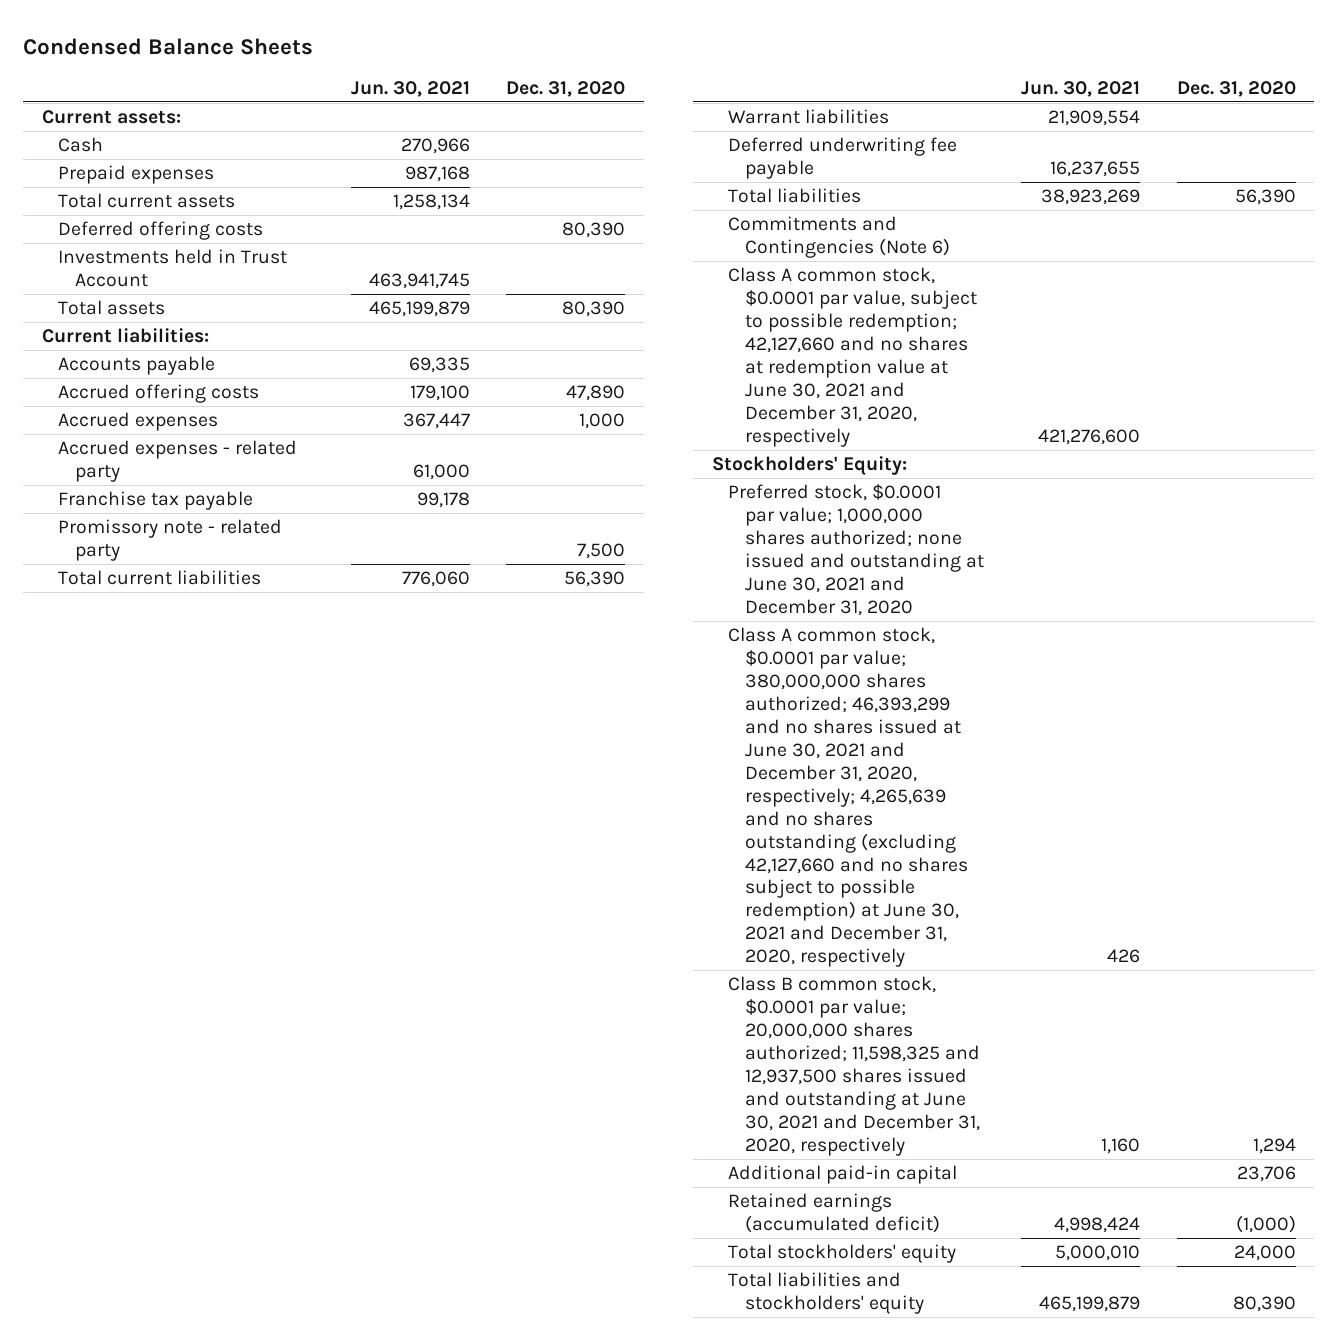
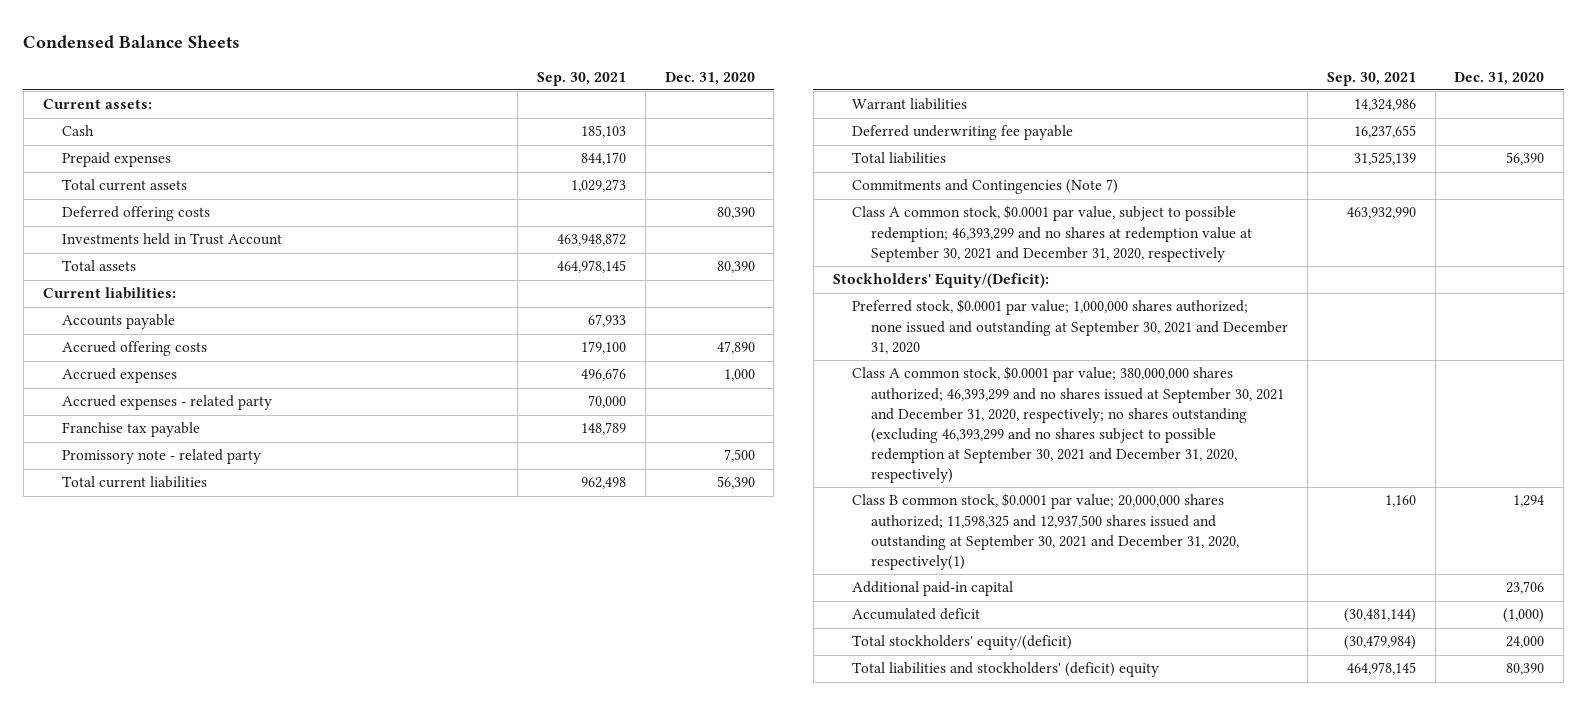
[350,80,470,97] Jun. 30, 2021 -> none
none -> [536,71,626,86] Sep. 30, 2021
[728,216,950,259] Commitments and Contingencies (Note 6) -> [851,179,1118,195] Commitments and Contingencies (Note 7)
[728,267,977,447] Class A common stock, $0.0001 par value, subject to possible redemption; 42,127,660 and no shares at redemption value at June 30, 2021 and December 31, 2020, respectively -> [851,205,1253,262] Class A common stock, $0.0001 par value, subject to possible redemption; 46,393,299 and no shares at redemption value at September 30, 2021 and December 31, 2020, respectively
[711,456,907,476] Stockholders' Equity: -> [832,273,1049,289] Stockholders' Equity/(Deficit):
[728,484,984,616] Preferred stock, $0.0001 par value; 1,000,000 shares authorized; none issued and outstanding at June 30, 2021 and December 31, 2020 -> [851,299,1289,354] Preferred stock, $0.0001 par value; 1,000,000 shares authorized; none issued and outstanding at September 30, 2021 and December 31, 2020
[728,627,968,968] Class A common stock, $0.0001 par value; 380,000,000 shares authorized; 46,393,299 and no shares issued at June 30, 2021 and December 31, 2020, respectively; 4,265,639 and no shares outstanding (excluding 42,127,660 and no shares subject to possible redemption) at June 30, 2021 and December 31, 2020, respectively -> [851,366,1285,484] Class A common stock, $0.0001 par value; 380,000,000 shares authorized; 46,393,299 and no shares issued at September 30, 2021 and December 31, 2020, respectively; no shares outstanding (excluding 46,393,299 and no shares subject to possible redemption at September 30, 2021 and December 31, 2020, respectively)
[728,976,980,1156] Class B common stock, $0.0001 par value; 20,000,000 shares authorized; 11,598,325 and 12,937,500 shares issued and outstanding at June 30, 2021 and December 31, 2020, respectively -> [851,493,1240,570] Class B common stock, $0.0001 par value; 20,000,000 shares authorized; 11,598,325 and 12,937,500 shares issued and outstanding at September 30, 2021 and December 31, 2020, respectively(1)
[728,1193,940,1234] Retained earnings (accumulated deficit) -> [851,608,980,621] Accumulated deficit
[728,1244,957,1264] Total stockholders' equity -> [851,635,1072,651] Total stockholders' equity/(deficit)
[728,1272,924,1315] Total liabilities and stockholders' equity -> [851,662,1159,678] Total liabilities and stockholders' (deficit) equity

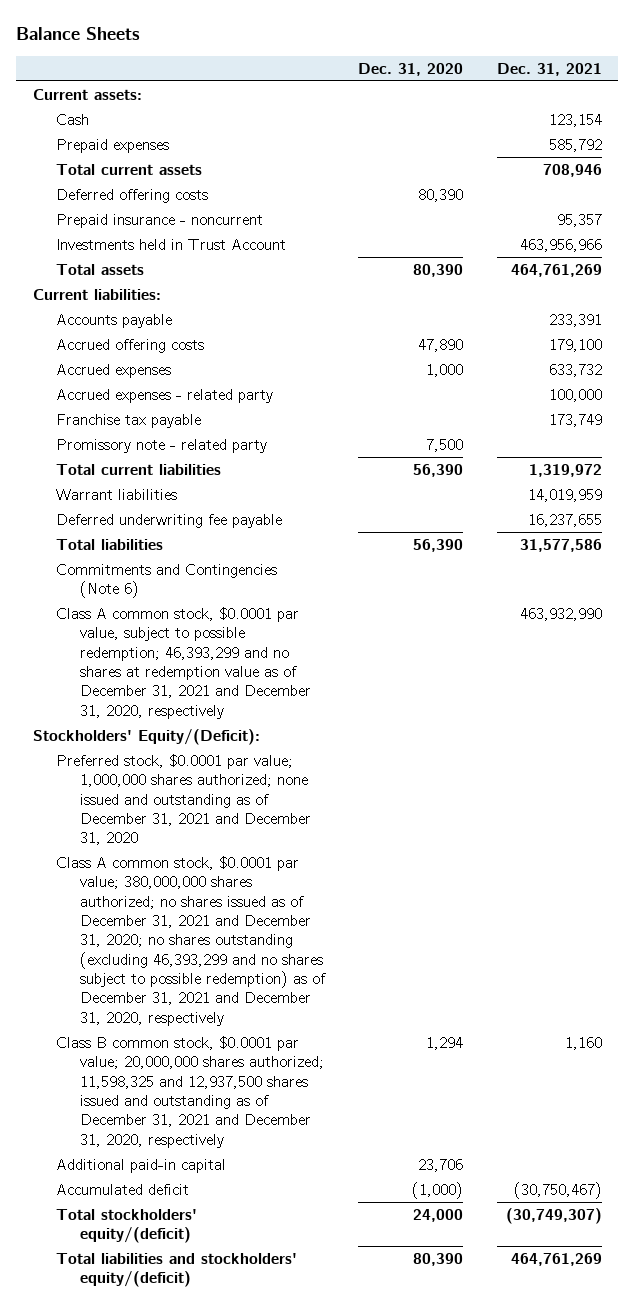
[23,34,241,48] Condensed Balance Sheets -> [15,27,140,41] Balance Sheets
[536,71,626,86] Sep. 30, 2021 -> none
none -> [496,62,602,76] Dec. 31, 2021
none -> [56,213,264,228] Prepaid insurance - noncurrent
[851,179,1118,195] Commitments and Contingencies (Note 7) -> [56,563,278,599] Commitments and Contingencies (Note 6)
[851,205,1253,262] Class A common stock, $0.0001 par value, subject to possible redemption; 46,393,299 and no shares at redemption value at September 30, 2021 and December 31, 2020, respectively -> [56,606,311,719] Class A common stock, $0.0001 par value, subject to possible redemption; 46,393,299 and no shares at redemption value as of December 31, 2021 and December 31, 2020, respectively
[851,299,1289,354] Preferred stock, $0.0001 par value; 1,000,000 shares authorized; none issued and outstanding at September 30, 2021 and December 31, 2020 -> [56,753,311,846] Preferred stock, $0.0001 par value; 1,000,000 shares authorized; none issued and outstanding as of December 31, 2021 and December 31, 2020
[851,366,1285,484] Class A common stock, $0.0001 par value; 380,000,000 shares authorized; 46,393,299 and no shares issued at September 30, 2021 and December 31, 2020, respectively; no shares outstanding (excluding 46,393,299 and no shares subject to possible redemption at September 30, 2021 and December 31, 2020, respectively) -> [56,855,326,1026] Class A common stock, $0.0001 par value; 380,000,000 shares authorized; no shares issued as of December 31, 2021 and December 31, 2020; no shares outstanding (excluding 46,393,299 and no shares subject to possible redemption) as of December 31, 2021 and December 31, 2020, respectively
[851,493,1240,570] Class B common stock, $0.0001 par value; 20,000,000 shares authorized; 11,598,325 and 12,937,500 shares issued and outstanding at September 30, 2021 and December 31, 2020, respectively(1) -> [56,1035,324,1148] Class B common stock, $0.0001 par value; 20,000,000 shares authorized; 11,598,325 and 12,937,500 shares issued and outstanding as of December 31, 2021 and December 31, 2020, respectively
[851,662,1159,678] Total liabilities and stockholders' (deficit) equity -> [56,1252,298,1288] Total liabilities and stockholders' equity/(deficit)

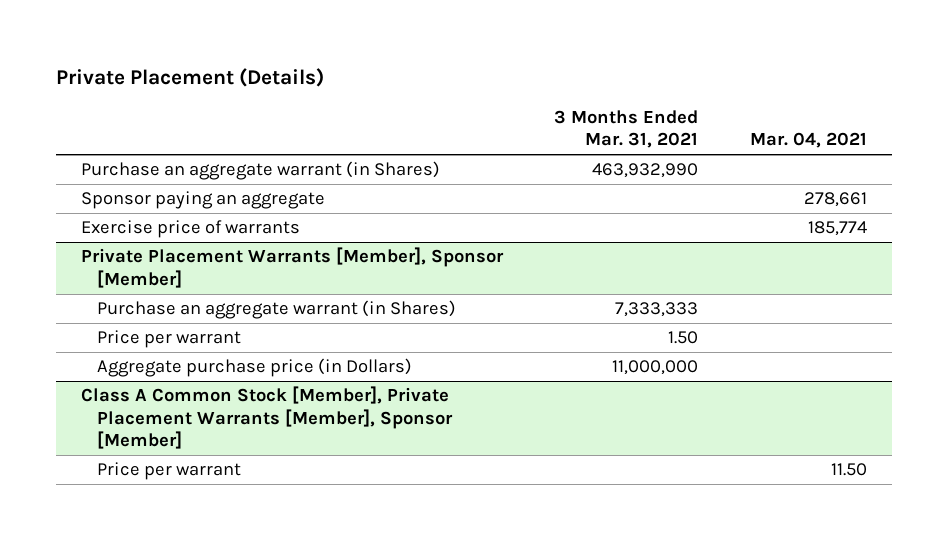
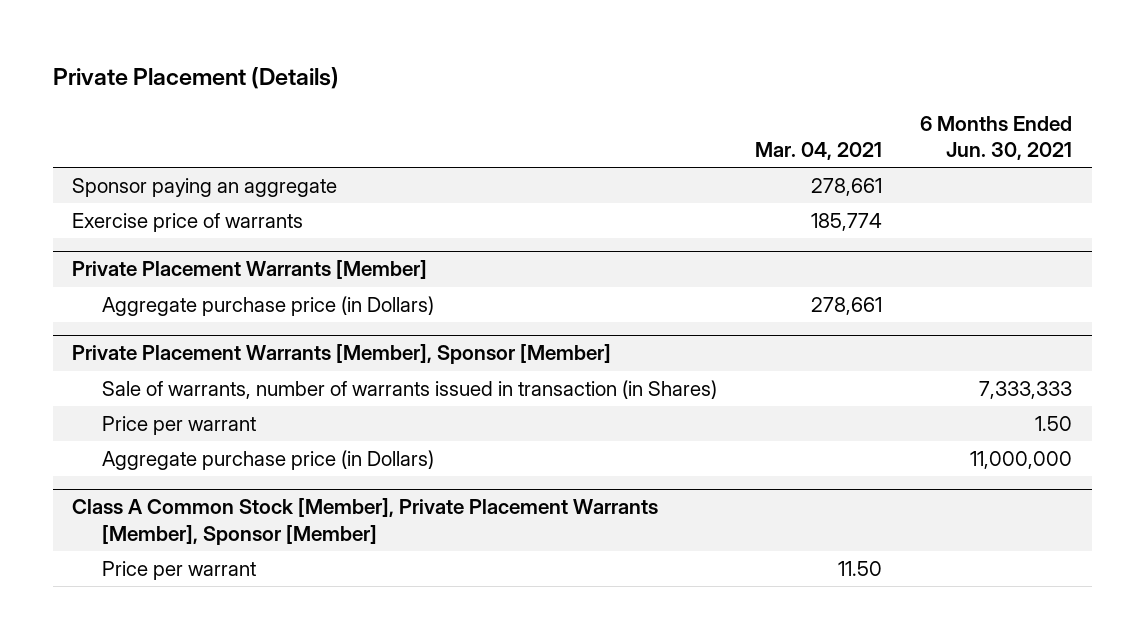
[554,109,699,149] 3 Months Ended Mar. 31, 2021 -> none
none -> [920,115,1073,161] 6 Months Ended Jun. 30, 2021
[81,161,441,181] Purchase an aggregate warrant (in Shares) -> none
none -> [72,260,428,280] Private Placement Warrants [Member]
none -> [101,296,434,317] Aggregate purchase price (in Dollars)
[97,300,457,320] Purchase an aggregate warrant (in Shares) -> none
none -> [101,380,717,400] Sale of warrants, number of warrants issued in transaction (in Shares)

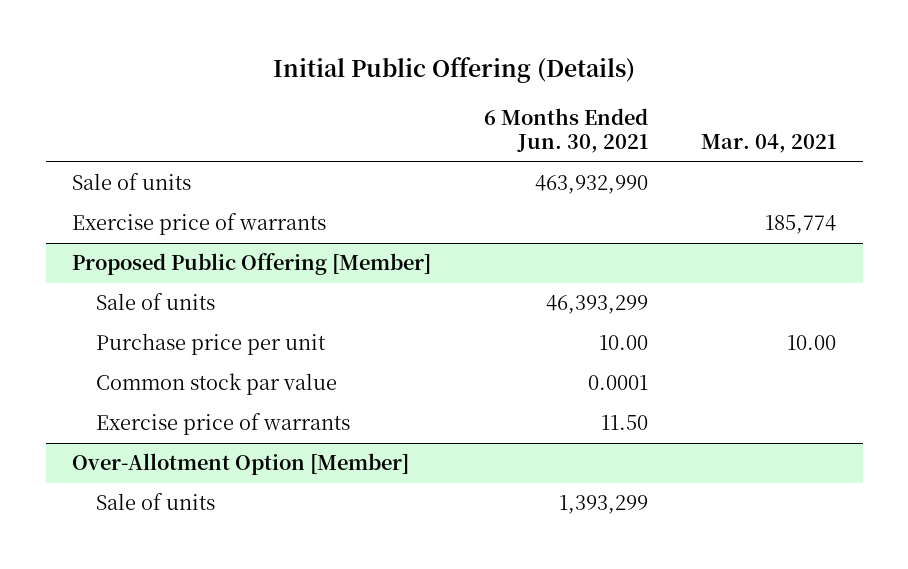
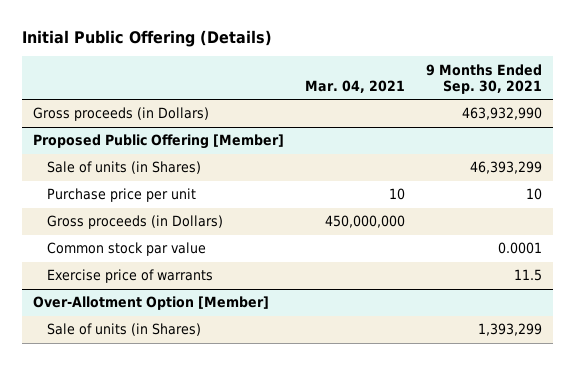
[484,107,649,154] 6 Months Ended Jun. 30, 2021 -> none
none -> [426,63,543,95] 9 Months Ended Sep. 30, 2021
[72,173,192,191] Sale of units -> none
[72,213,327,236] Exercise price of warrants -> none
none -> [32,107,209,122] Gross proceeds (in Dollars)
[96,293,216,311] Sale of units -> [47,161,202,175] Sale of units (in Shares)
[787,335,837,351] 10.00 -> [388,188,405,201] 10
none -> [47,215,224,230] Gross proceeds (in Dollars)
[96,493,216,511] Sale of units -> [47,323,202,337] Sale of units (in Shares)

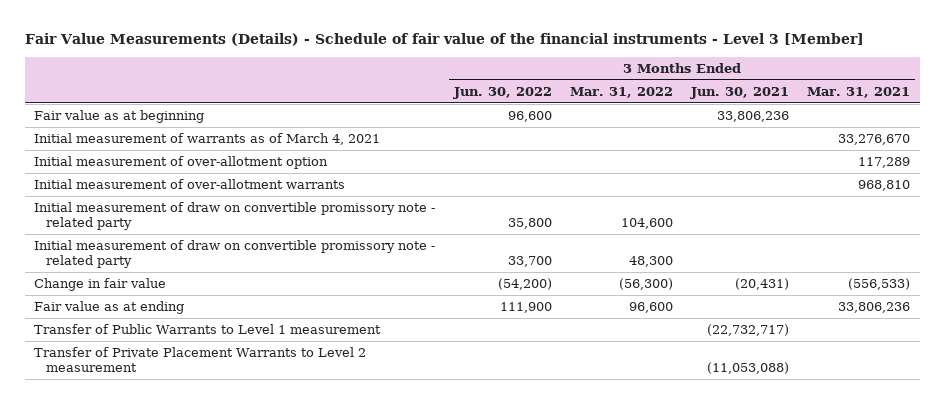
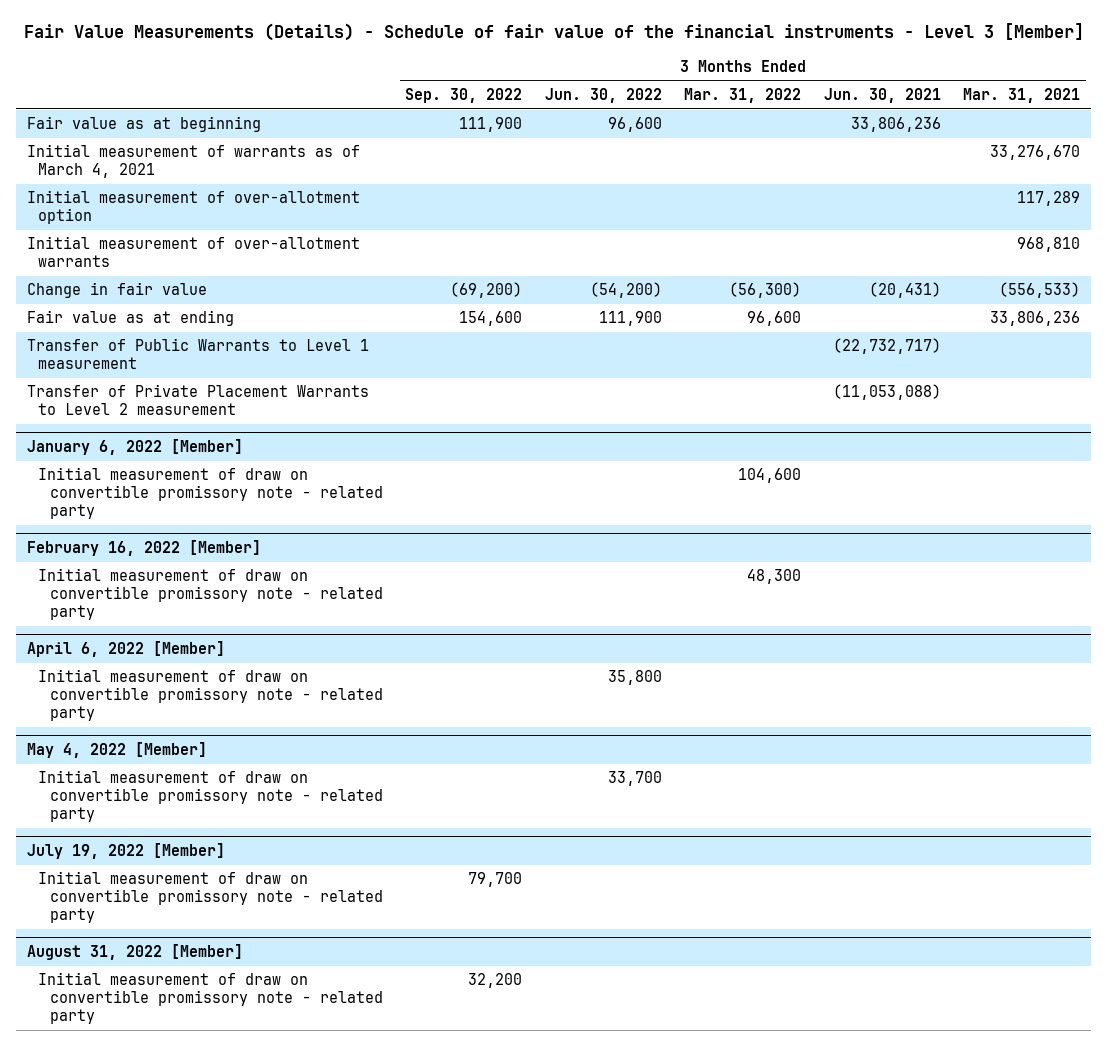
none -> [405,87,523,103] Sep. 30, 2022
[34,201,436,231] Initial measurement of draw on convertible promissory note - related party -> none
[34,239,436,269] Initial measurement of draw on convertible promissory note - related party -> none
none -> [27,439,244,456] January 6, 2022 [Member]
none -> [38,467,383,520] Initial measurement of draw on convertible promissory note - related party
none -> [27,540,262,557] February 16, 2022 [Member]
none -> [38,568,383,621] Initial measurement of draw on convertible promissory note - related party
none -> [27,641,226,658] April 6, 2022 [Member]
none -> [38,669,383,722] Initial measurement of draw on convertible promissory note - related party
none -> [27,742,208,759] May 4, 2022 [Member]
none -> [38,770,383,823] Initial measurement of draw on convertible promissory note - related party
none -> [27,843,226,860] July 19, 2022 [Member]
none -> [38,871,383,924] Initial measurement of draw on convertible promissory note - related party
none -> [27,944,244,961] August 31, 2022 [Member]
none -> [38,972,383,1025] Initial measurement of draw on convertible promissory note - related party

